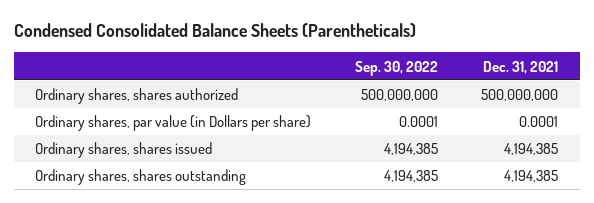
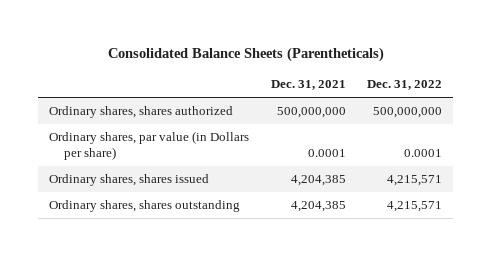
[13,23,416,38] Condensed Consolidated Balance Sheets (Parentheticals) -> [107,47,384,63] Consolidated Balance Sheets (Parentheticals)
[354,60,438,76] Sep. 30, 2022 -> none
none -> [367,80,443,91] Dec. 31, 2022
[504,143,559,156] 4,194,385 -> [290,175,346,187] 4,204,385
[504,170,559,183] 4,194,385 -> [290,201,346,213] 4,204,385

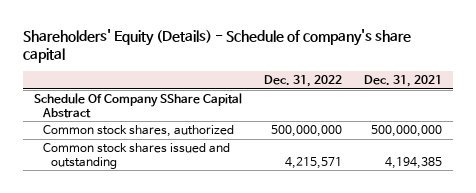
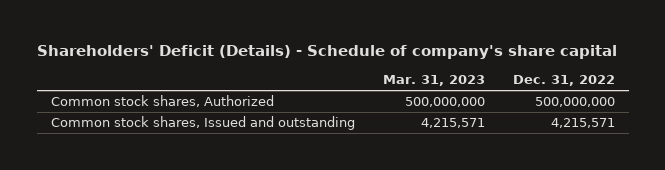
[22,29,411,64] Shareholders' Equity (Details) - Schedule of company's share capital -> [36,45,617,60] Shareholders' Deficit (Details) - Schedule of company's share capital
[364,75,443,88] Dec. 31, 2021 -> none
none -> [382,75,485,87] Mar. 31, 2023
[33,93,242,118] Schedule Of Company SShare Capital Abstract -> none
[42,125,234,138] Common stock shares, authorized -> [50,95,274,108] Common stock shares, Authorized
[42,143,230,169] Common stock shares issued and outstanding -> [50,116,355,131] Common stock shares, Issued and outstanding

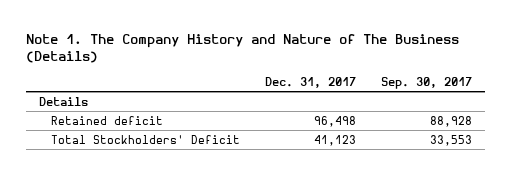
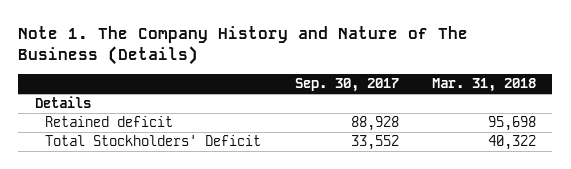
[265,76,357,88] Dec. 31, 2017 -> none
none -> [431,78,536,93] Mar. 31, 2018
[430,134,473,146] 33,553 -> [350,135,399,151] 33,552

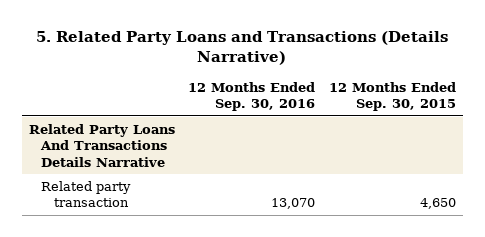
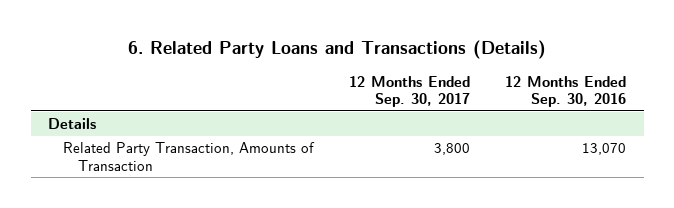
[36,30,449,65] 5. Related Party Loans and Transactions (Details Narrative) -> [128,40,547,60] 6. Related Party Loans and Transactions (Details)
[329,81,457,111] 12 Months Ended Sep. 30, 2015 -> none
none -> [349,75,471,108] 12 Months Ended Sep. 30, 2017
[28,124,175,167] Related Party Loans And Transactions Details Narrative -> none
none -> [48,118,97,130] Details
[41,181,132,208] Related party transaction -> [63,142,316,171] Related Party Transaction, Amounts of Transaction

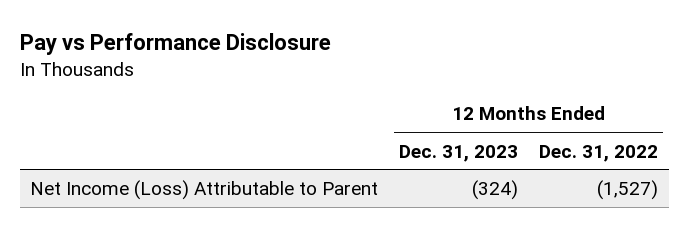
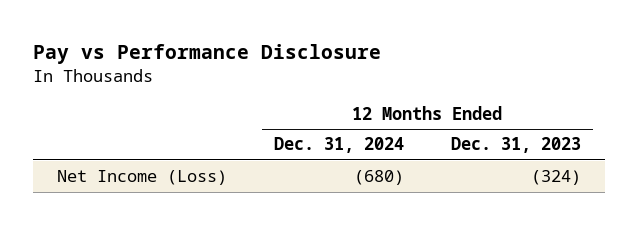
[539,144,659,162] Dec. 31, 2022 -> none
none -> [273,137,404,154] Dec. 31, 2024
[30,180,379,201] Net Income (Loss) Attributable to Parent -> [56,170,227,186] Net Income (Loss)

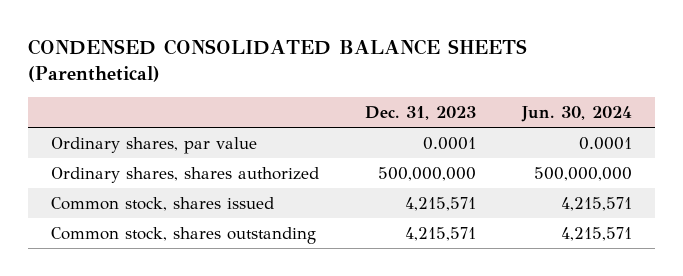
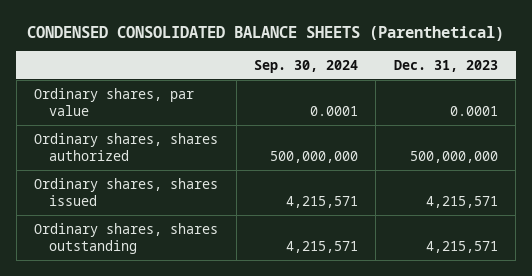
[521,106,633,123] Jun. 30, 2024 -> none
none -> [254,60,359,74] Sep. 30, 2024
[50,196,274,211] Common stock, shares issued -> [34,177,219,207] Ordinary shares, shares issued
[50,226,316,244] Common stock, shares outstanding -> [34,222,219,255] Ordinary shares, shares outstanding

